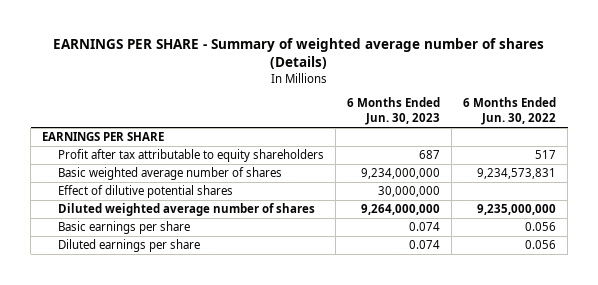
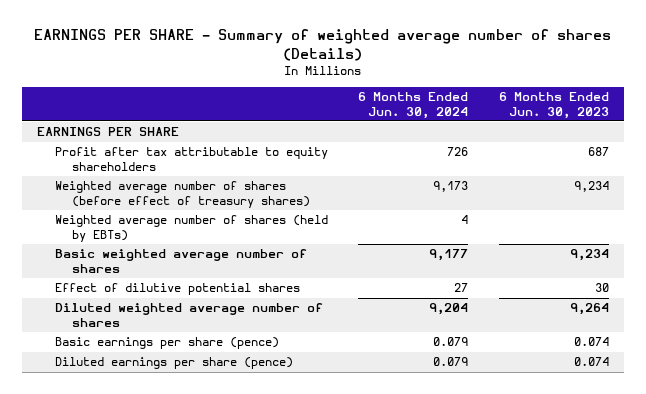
[463,97,557,126] 6 Months Ended Jun. 30, 2022 -> none
none -> [358,92,469,119] 6 Months Ended Jun. 30, 2024
none -> [54,181,311,208] Weighted average number of shares (before effect of treasury shares)
none -> [54,215,328,242] Weighted average number of shares (held by EBTs)
[361,168,441,180] 9,234,000,000 -> [570,249,610,262] 9,234
[378,186,441,198] 30,000,000 -> [595,283,610,293] 30
[361,204,441,216] 9,264,000,000 -> [570,303,610,316] 9,264
[58,221,191,235] Basic earnings per share -> [54,337,279,350] Basic earnings per share (pence)
[58,239,201,253] Diluted earnings per share -> [54,357,293,370] Diluted earnings per share (pence)

